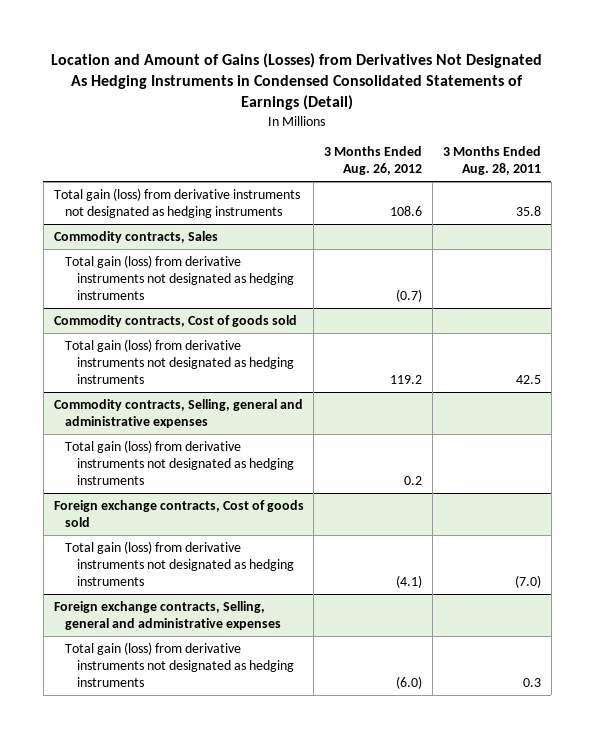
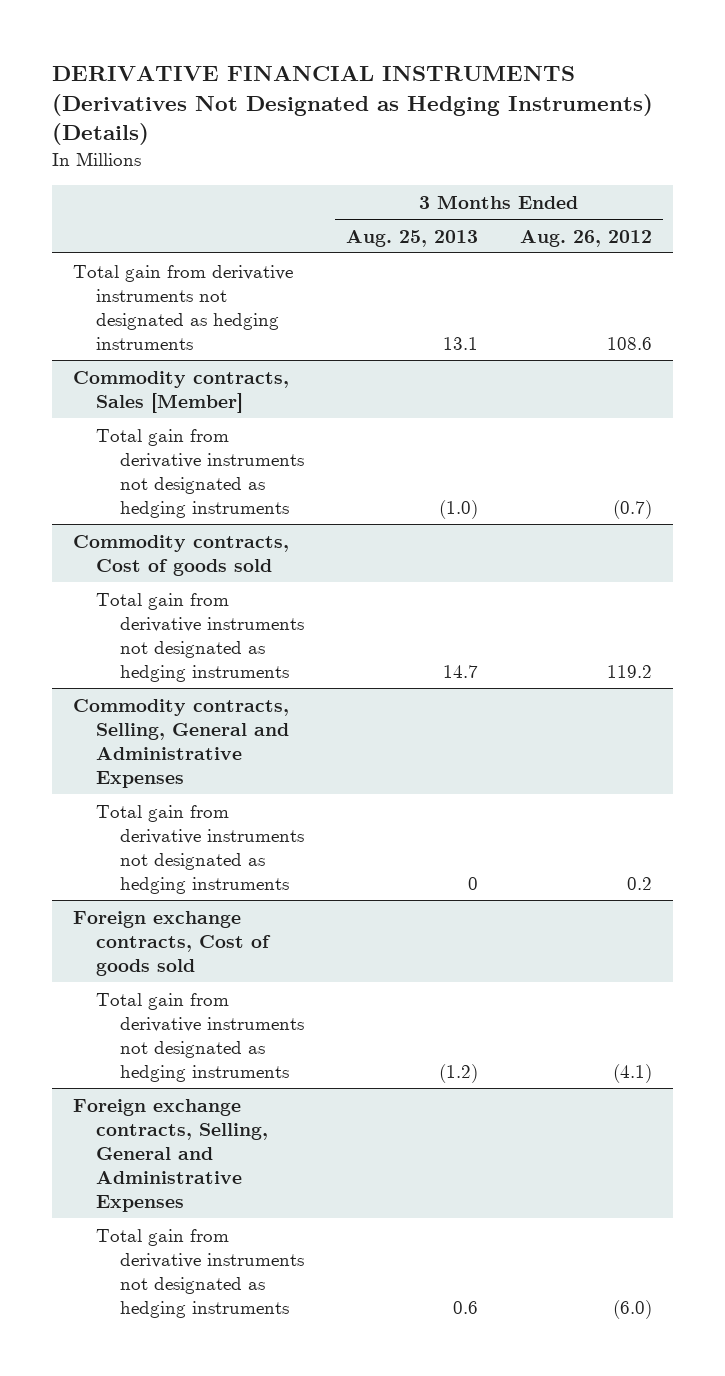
[51,52,543,111] Location and Amount of Gains (Losses) from Derivatives Not Designated As Hedging Instruments in Condensed Consolidated Statements of Earnings (Detail) -> [52,66,654,146] DERIVATIVE FINANCIAL INSTRUMENTS (Derivatives Not Designated as Hedging Instruments) (Details)
[442,146,541,176] 3 Months Ended Aug. 28, 2011 -> none
none -> [345,229,478,247] Aug. 25, 2013
[53,188,300,218] Total gain (loss) from derivative instruments not designated as hedging instruments -> [73,264,294,350] Total gain from derivative instruments not designated as hedging instruments
[53,231,218,244] Commodity contracts, Sales -> [73,370,290,413] Commodity contracts, Sales [Member]
[65,255,294,300] Total gain (loss) from derivative instruments not designated as hedging instruments -> [96,428,304,518] Total gain from derivative instruments not designated as hedging instruments
[65,339,294,384] Total gain (loss) from derivative instruments not designated as hedging instruments -> [96,592,304,682] Total gain from derivative instruments not designated as hedging instruments
[53,399,303,428] Commodity contracts, Selling, general and administrative expenses -> [73,698,290,788] Commodity contracts, Selling, General and Administrative Expenses
[65,440,294,485] Total gain (loss) from derivative instruments not designated as hedging instruments -> [96,804,304,894] Total gain from derivative instruments not designated as hedging instruments
[65,541,294,586] Total gain (loss) from derivative instruments not designated as hedging instruments -> [96,992,304,1082] Total gain from derivative instruments not designated as hedging instruments
[53,601,282,630] Foreign exchange contracts, Selling, general and administrative expenses -> [73,1098,269,1212] Foreign exchange contracts, Selling, General and Administrative Expenses
[65,642,294,687] Total gain (loss) from derivative instruments not designated as hedging instruments -> [96,1228,304,1318] Total gain from derivative instruments not designated as hedging instruments

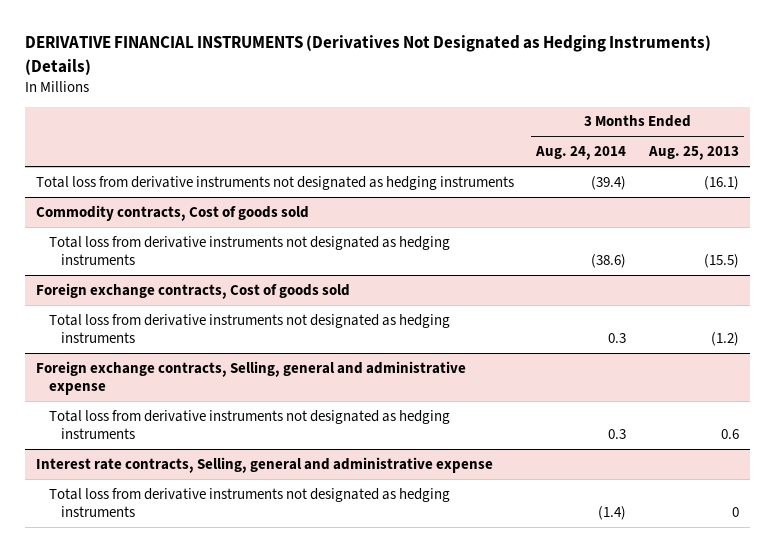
[520,229,653,247] Aug. 26, 2012 -> none
none -> [535,146,627,161] Aug. 24, 2014
[73,370,290,413] Commodity contracts, Sales [Member] -> none
[96,428,304,518] Total gain from derivative instruments not designated as hedging instruments -> none
[73,264,294,350] Total gain from derivative instruments not designated as hedging instruments -> [36,175,515,190] Total loss from derivative instruments not designated as hedging instruments
[442,336,478,350] 13.1 -> [703,175,739,190] (16.1)
[73,698,290,788] Commodity contracts, Selling, General and Administrative Expenses -> none
[96,804,304,894] Total gain from derivative instruments not designated as hedging instruments -> none
[96,592,304,682] Total gain from derivative instruments not designated as hedging instruments -> [48,235,450,266] Total loss from derivative instruments not designated as hedging instruments
[442,664,478,678] 14.7 -> [703,254,739,269] (15.5)
[96,992,304,1082] Total gain from derivative instruments not designated as hedging instruments -> [48,313,450,344] Total loss from derivative instruments not designated as hedging instruments
[73,1098,269,1212] Foreign exchange contracts, Selling, General and Administrative Expenses -> [36,360,467,396] Foreign exchange contracts, Selling, general and administrative expense
[96,1228,304,1318] Total gain from derivative instruments not designated as hedging instruments -> [48,409,450,440] Total loss from derivative instruments not designated as hedging instruments
none -> [36,456,494,473] Interest rate contracts, Selling, general and administrative expense
none -> [48,487,450,518] Total loss from derivative instruments not designated as hedging instruments

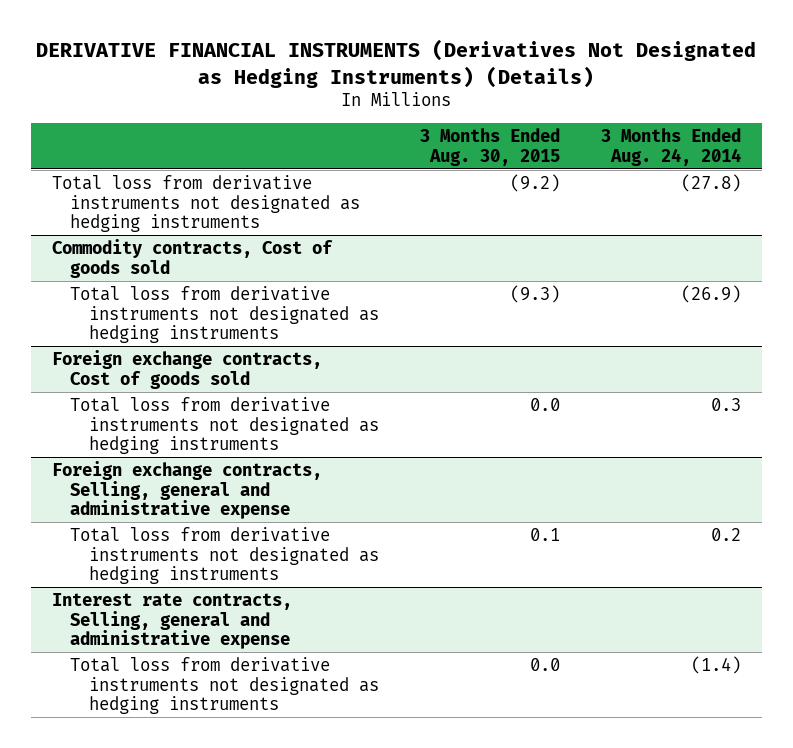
[647,146,739,161] Aug. 25, 2013 -> none
none -> [419,128,560,166] 3 Months Ended Aug. 30, 2015
[591,175,627,190] (39.4) -> [680,173,741,192] (27.8)
[591,254,627,269] (38.6) -> [680,284,741,303] (26.9)
[608,429,627,440] 0.3 -> [710,527,741,541] 0.2

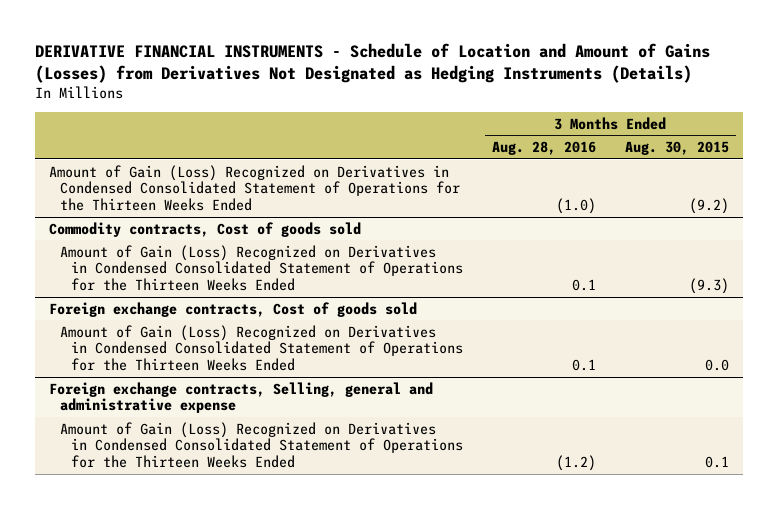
[36,39,757,88] DERIVATIVE FINANCIAL INSTRUMENTS (Derivatives Not Designated as Hedging Instruments) (Details) -> [34,42,710,83] DERIVATIVE FINANCIAL INSTRUMENTS - Schedule of Location and Amount of Gains (Losses) from Derivatives Not Designated as Hedging Instruments (Details)
[600,128,741,166] 3 Months Ended Aug. 24, 2014 -> none
none -> [491,140,596,155] Aug. 28, 2016
[51,174,361,233] Total loss from derivative instruments not designated as hedging instruments -> [48,164,460,212] Amount of Gain (Loss) Recognized on Derivatives in Condensed Consolidated Statement of Operations for the Thirteen Weeks Ended
[70,285,379,344] Total loss from derivative instruments not designated as hedging instruments -> [59,244,463,292] Amount of Gain (Loss) Recognized on Derivatives in Condensed Consolidated Statement of Operations for the Thirteen Weeks Ended
[70,396,379,455] Total loss from derivative instruments not designated as hedging instruments -> [59,324,463,372] Amount of Gain (Loss) Recognized on Derivatives in Condensed Consolidated Statement of Operations for the Thirteen Weeks Ended
[51,592,292,650] Interest rate contracts, Selling, general and administrative expense -> none
[70,656,379,715] Total loss from derivative instruments not designated as hedging instruments -> none
[70,526,379,585] Total loss from derivative instruments not designated as hedging instruments -> [59,421,463,469] Amount of Gain (Loss) Recognized on Derivatives in Condensed Consolidated Statement of Operations for the Thirteen Weeks Ended

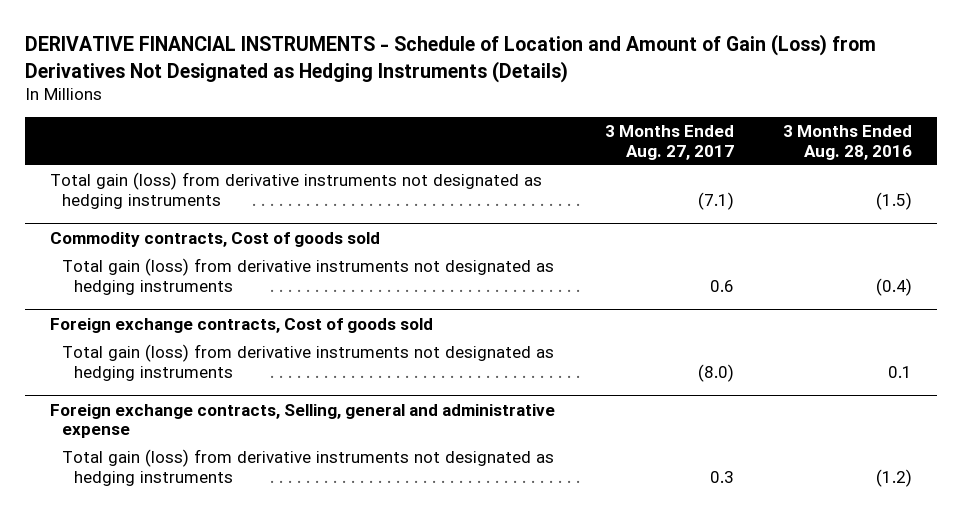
[34,42,710,83] DERIVATIVE FINANCIAL INSTRUMENTS - Schedule of Location and Amount of Gains (Losses) from Derivatives Not Designated as Hedging Instruments (Details) -> [25,34,877,83] DERIVATIVE FINANCIAL INSTRUMENTS - Schedule of Location and Amount of Gain (Loss) from Derivatives Not Designated as Hedging Instruments (Details)
[624,140,729,155] Aug. 30, 2015 -> none
none -> [604,125,734,160] 3 Months Ended Aug. 27, 2017
[48,164,460,212] Amount of Gain (Loss) Recognized on Derivatives in Condensed Consolidated Statement of Operations for the Thirteen Weeks Ended -> none
none -> [49,171,542,209] Total gain (loss) from derivative instruments not designated as hedging instruments
[59,244,463,292] Amount of Gain (Loss) Recognized on Derivatives in Condensed Consolidated Statement of Operations for the Thirteen Weeks Ended -> none
none -> [62,257,555,295] Total gain (loss) from derivative instruments not designated as hedging instruments
[59,324,463,372] Amount of Gain (Loss) Recognized on Derivatives in Condensed Consolidated Statement of Operations for the Thirteen Weeks Ended -> [62,343,555,381] Total gain (loss) from derivative instruments not designated as hedging instruments
[59,421,463,469] Amount of Gain (Loss) Recognized on Derivatives in Condensed Consolidated Statement of Operations for the Thirteen Weeks Ended -> [62,448,555,486] Total gain (loss) from derivative instruments not designated as hedging instruments

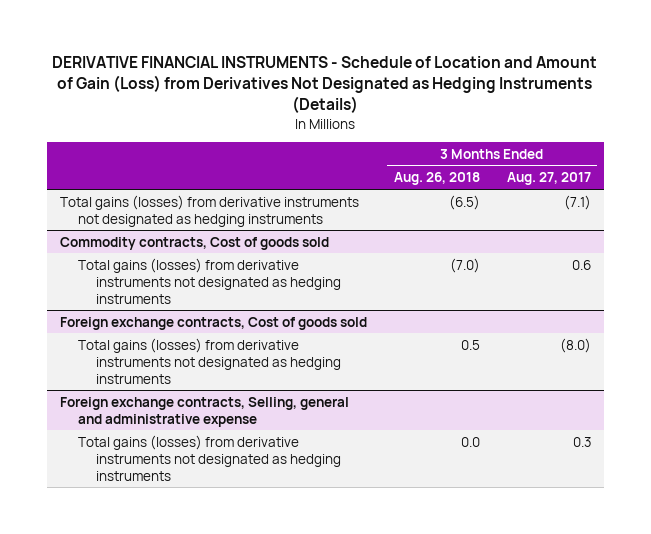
[783,125,913,160] 3 Months Ended Aug. 28, 2016 -> none
none -> [393,172,480,186] Aug. 26, 2018
[49,171,542,209] Total gain (loss) from derivative instruments not designated as hedging instruments -> [60,194,360,227] Total gains (losses) from derivative instruments not designated as hedging instruments
[62,257,555,295] Total gain (loss) from derivative instruments not designated as hedging instruments -> [78,257,342,304] Total gains (losses) from derivative instruments not designated as hedging instruments
[62,343,555,381] Total gain (loss) from derivative instruments not designated as hedging instruments -> [78,337,342,384] Total gains (losses) from derivative instruments not designated as hedging instruments
[62,448,555,486] Total gain (loss) from derivative instruments not designated as hedging instruments -> [78,434,342,481] Total gains (losses) from derivative instruments not designated as hedging instruments

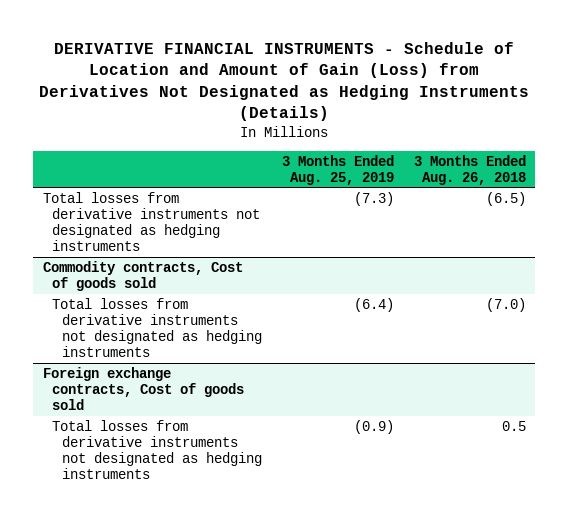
[506,172,591,186] Aug. 27, 2017 -> none
none -> [281,154,394,185] 3 Months Ended Aug. 25, 2019
[60,194,360,227] Total gains (losses) from derivative instruments not designated as hedging instruments -> [42,192,261,251] Total losses from derivative instruments not designated as hedging instruments
[78,257,342,304] Total gains (losses) from derivative instruments not designated as hedging instruments -> [52,298,263,357] Total losses from derivative instruments not designated as hedging instruments
[60,396,350,427] Foreign exchange contracts, Selling, general and administrative expense -> none
[78,434,342,481] Total gains (losses) from derivative instruments not designated as hedging instruments -> none
[78,337,342,384] Total gains (losses) from derivative instruments not designated as hedging instruments -> [52,420,263,479] Total losses from derivative instruments not designated as hedging instruments

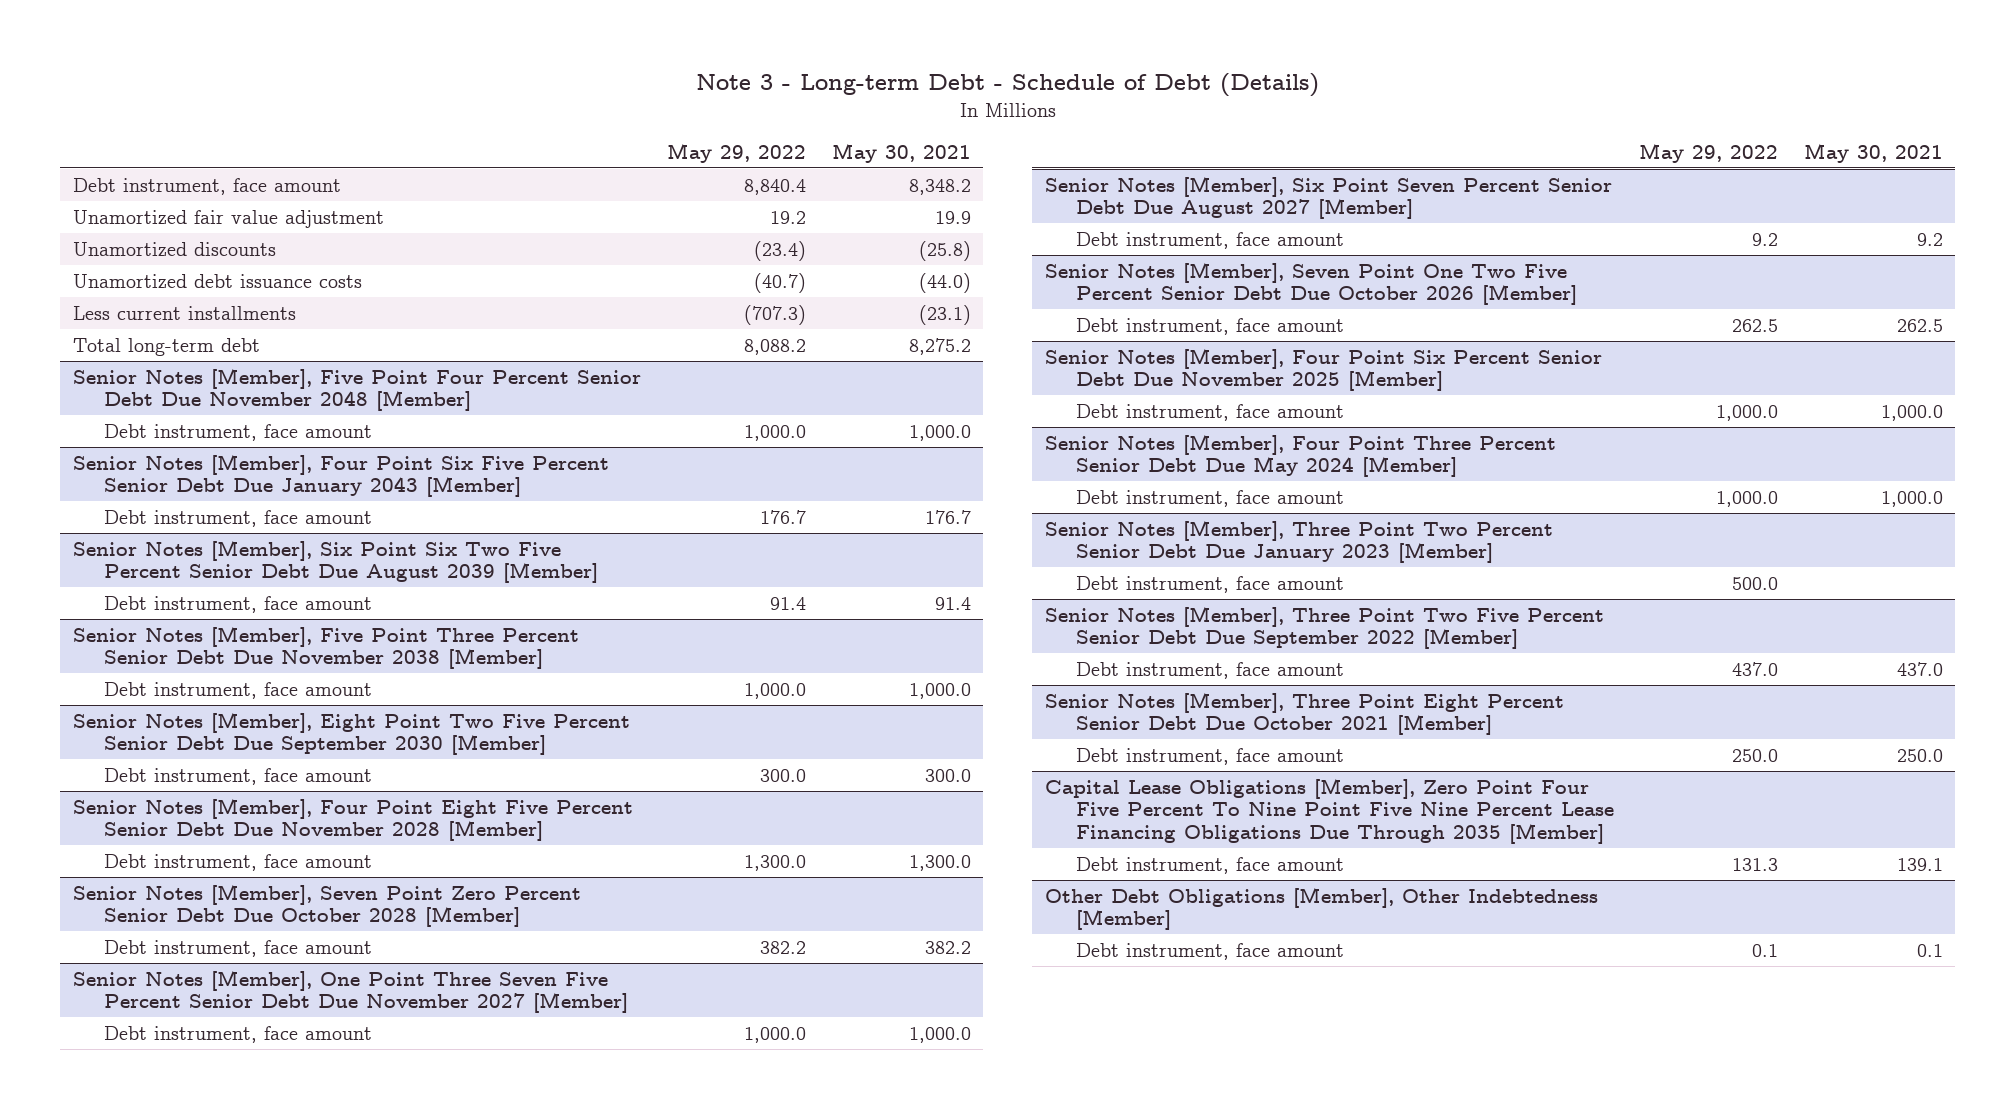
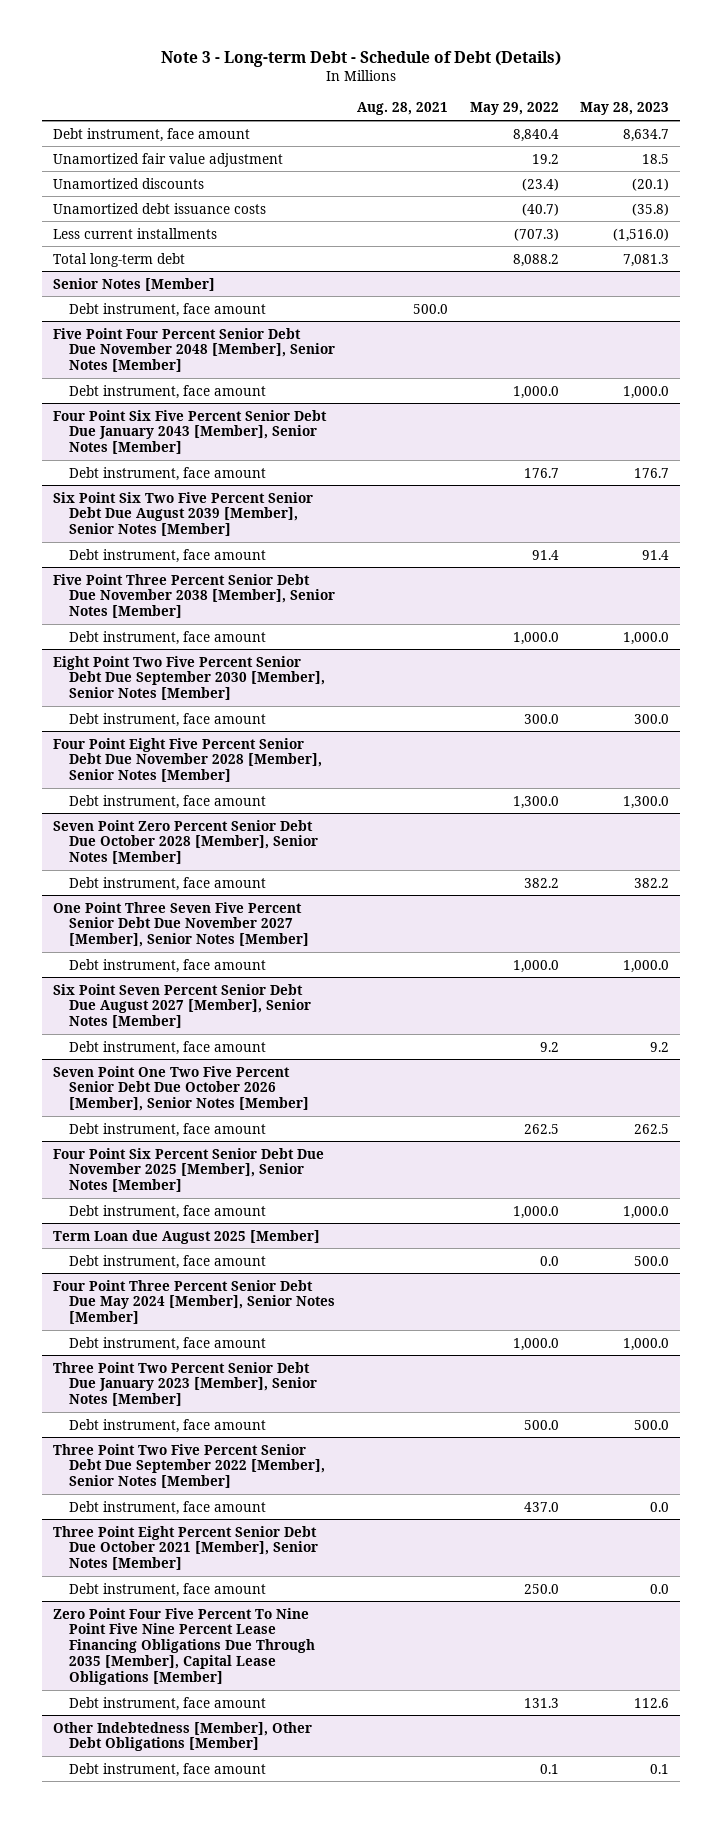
[831,142,971,163] May 30, 2021 -> none
none -> [356,102,448,116] Aug. 28, 2021
none -> [580,102,670,116] May 28, 2023
none -> [53,277,216,291] Senior Notes [Member]
none -> [68,302,266,317] Debt instrument, face amount
[72,367,641,412] Senior Notes [Member], Five Point Four Percent Senior Debt Due November 2048 [Member] -> [53,327,335,373] Five Point Four Percent Senior Debt Due November 2048 [Member], Senior Notes [Member]
[72,453,609,498] Senior Notes [Member], Four Point Six Five Percent Senior Debt Due January 2043 [Member] -> [53,409,328,455] Four Point Six Five Percent Senior Debt Due January 2043 [Member], Senior Notes [Member]
[72,539,598,584] Senior Notes [Member], Six Point Six Two Five Percent Senior Debt Due August 2039 [Member] -> [53,491,314,537] Six Point Six Two Five Percent Senior Debt Due August 2039 [Member], Senior Notes [Member]
[72,625,579,670] Senior Notes [Member], Five Point Three Percent Senior Debt Due November 2038 [Member] -> [53,573,335,619] Five Point Three Percent Senior Debt Due November 2038 [Member], Senior Notes [Member]
[72,711,630,756] Senior Notes [Member], Eight Point Two Five Percent Senior Debt Due September 2030 [Member] -> [53,655,325,701] Eight Point Two Five Percent Senior Debt Due September 2030 [Member], Senior Notes [Member]
[72,797,633,842] Senior Notes [Member], Four Point Eight Five Percent Senior Debt Due November 2028 [Member] -> [53,737,322,783] Four Point Eight Five Percent Senior Debt Due November 2028 [Member], Senior Notes [Member]
[72,883,581,928] Senior Notes [Member], Seven Point Zero Percent Senior Debt Due October 2028 [Member] -> [53,819,318,865] Seven Point Zero Percent Senior Debt Due October 2028 [Member], Senior Notes [Member]
[72,969,628,1014] Senior Notes [Member], One Point Three Seven Five Percent Senior Debt Due November 2027 [Member] -> [53,901,309,948] One Point Three Seven Five Percent Senior Debt Due November 2027 [Member], Senior Notes [Member]
[1044,175,1612,220] Senior Notes [Member], Six Point Seven Percent Senior Debt Due August 2027 [Member] -> [53,983,311,1029] Six Point Seven Percent Senior Debt Due August 2027 [Member], Senior Notes [Member]
[1044,261,1577,306] Senior Notes [Member], Seven Point One Two Five Percent Senior Debt Due October 2026 [Member] -> [53,1065,309,1112] Seven Point One Two Five Percent Senior Debt Due October 2026 [Member], Senior Notes [Member]
[1044,347,1602,392] Senior Notes [Member], Four Point Six Percent Senior Debt Due November 2025 [Member] -> [53,1147,325,1193] Four Point Six Percent Senior Debt Due November 2025 [Member], Senior Notes [Member]
none -> [53,1229,321,1244] Term Loan due August 2025 [Member]
none -> [68,1254,266,1269] Debt instrument, face amount
[1044,433,1556,478] Senior Notes [Member], Four Point Three Percent Senior Debt Due May 2024 [Member] -> [53,1279,335,1325] Four Point Three Percent Senior Debt Due May 2024 [Member], Senior Notes [Member]
[1044,519,1553,564] Senior Notes [Member], Three Point Two Percent Senior Debt Due January 2023 [Member] -> [53,1361,317,1407] Three Point Two Percent Senior Debt Due January 2023 [Member], Senior Notes [Member]
[1044,605,1604,650] Senior Notes [Member], Three Point Two Five Percent Senior Debt Due September 2022 [Member] -> [53,1443,325,1489] Three Point Two Five Percent Senior Debt Due September 2022 [Member], Senior Notes [Member]
[1044,691,1564,736] Senior Notes [Member], Three Point Eight Percent Senior Debt Due October 2021 [Member] -> [53,1525,318,1571] Three Point Eight Percent Senior Debt Due October 2021 [Member], Senior Notes [Member]
[1044,777,1614,844] Capital Lease Obligations [Member], Zero Point Four Five Percent To Nine Point Five Nine Percent Lease Financing Obligations Due Through 2035 [Member] -> [53,1607,315,1685] Zero Point Four Five Percent To Nine Point Five Nine Percent Lease Financing Obligations Due Through 2035 [Member], Capital Lease Obligations [Member]
[1044,886,1598,931] Other Debt Obligations [Member], Other Indebtedness [Member] -> [53,1721,313,1752] Other Indebtedness [Member], Other Debt Obligations [Member]

